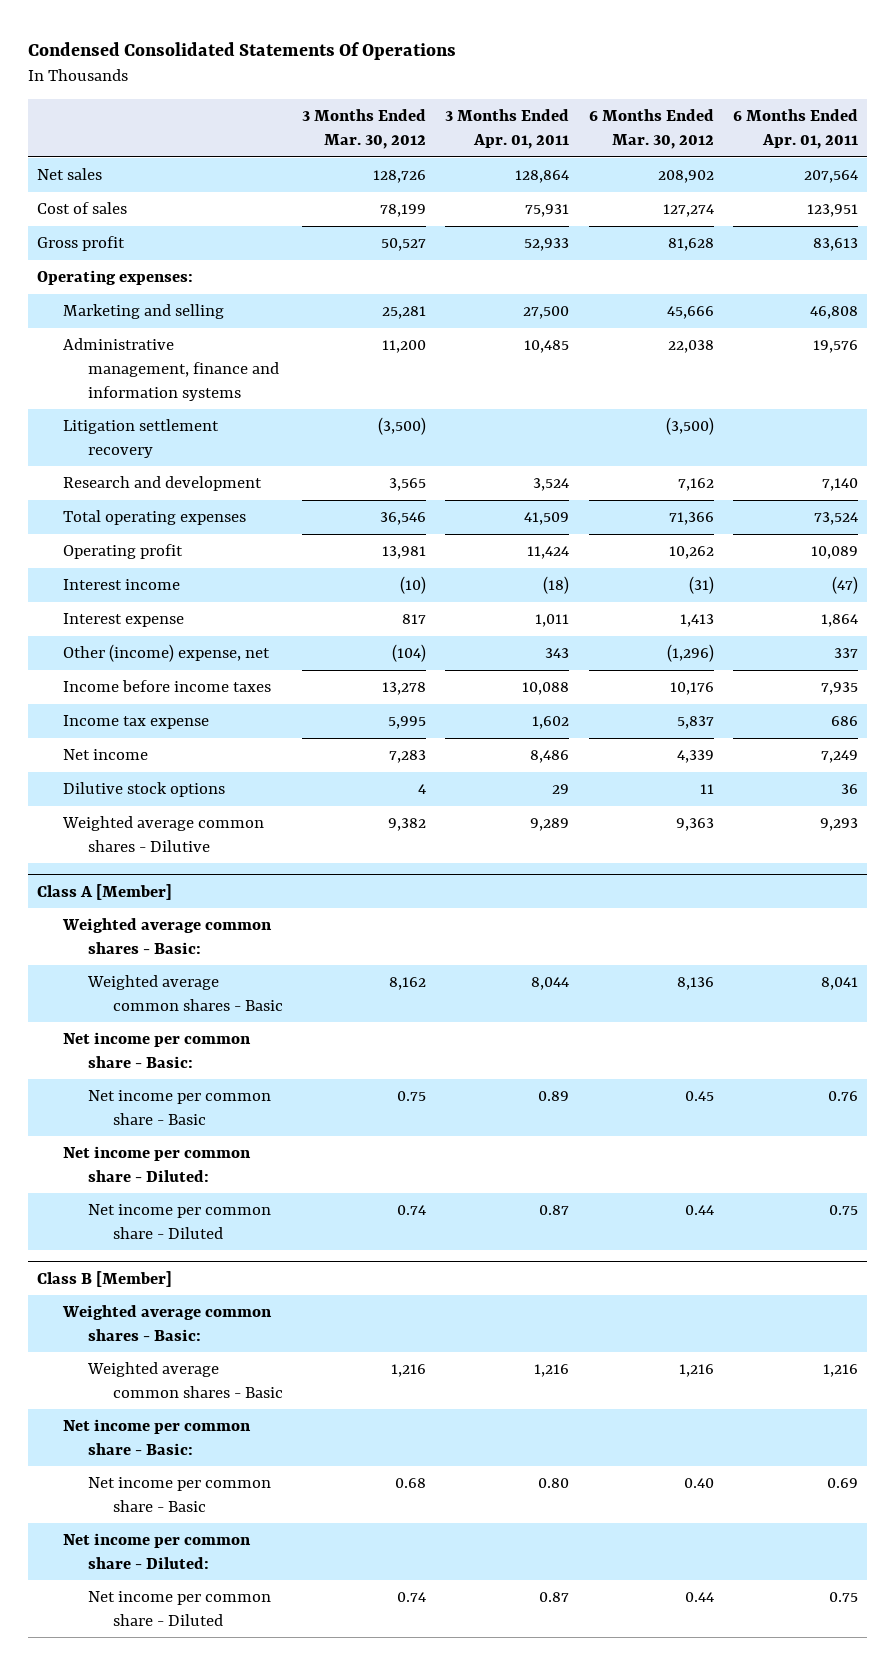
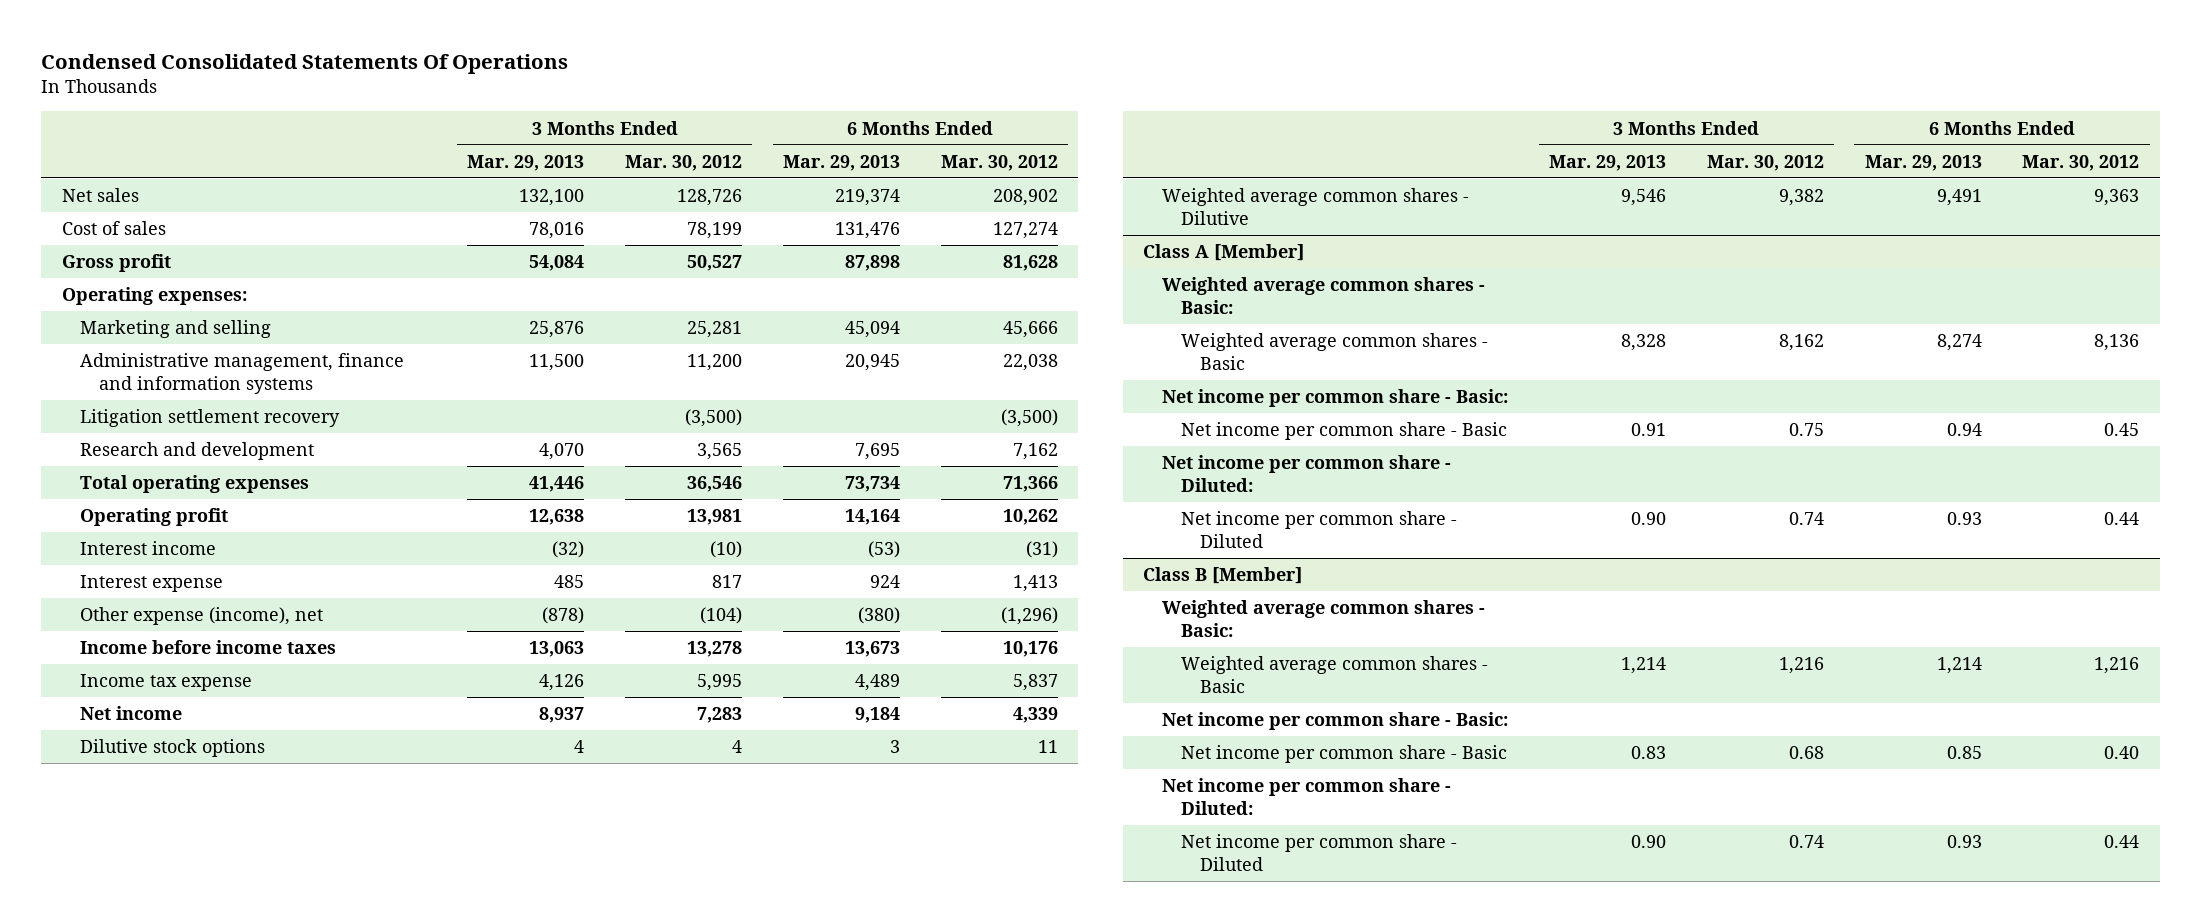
[445,109,570,150] 3 Months Ended Apr. 01, 2011 -> none
[732,109,858,150] 6 Months Ended Apr. 01, 2011 -> none
none -> [467,154,585,171] Mar. 29, 2013
none -> [782,154,900,171] Mar. 29, 2013
[62,644,270,663] Other (income) expense, net -> [80,607,324,626] Other expense (income), net

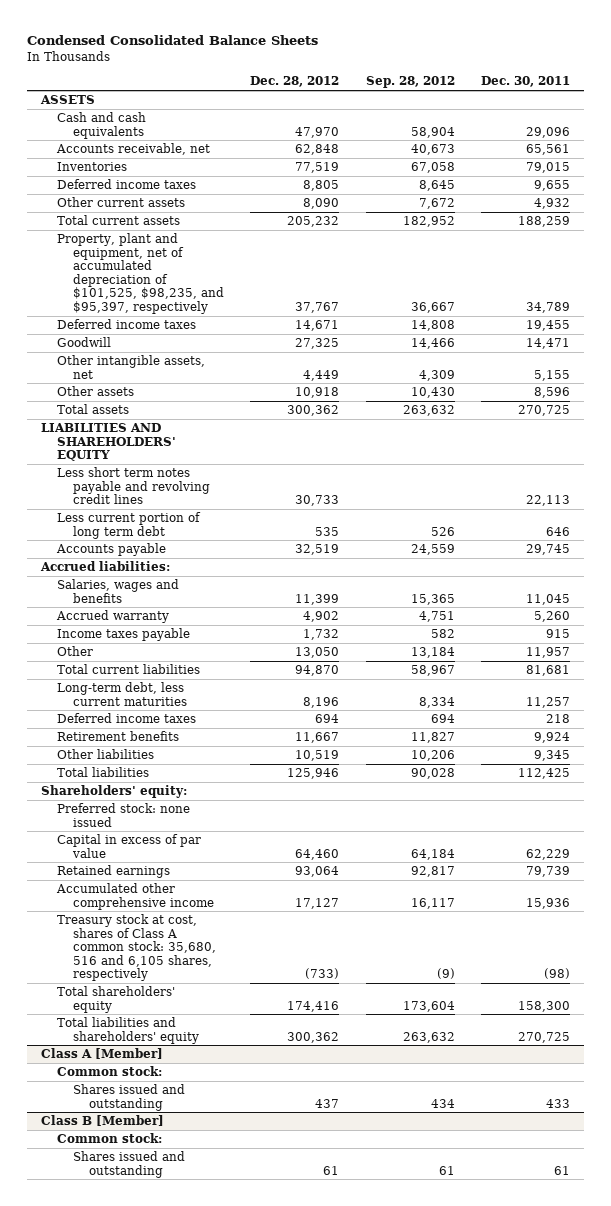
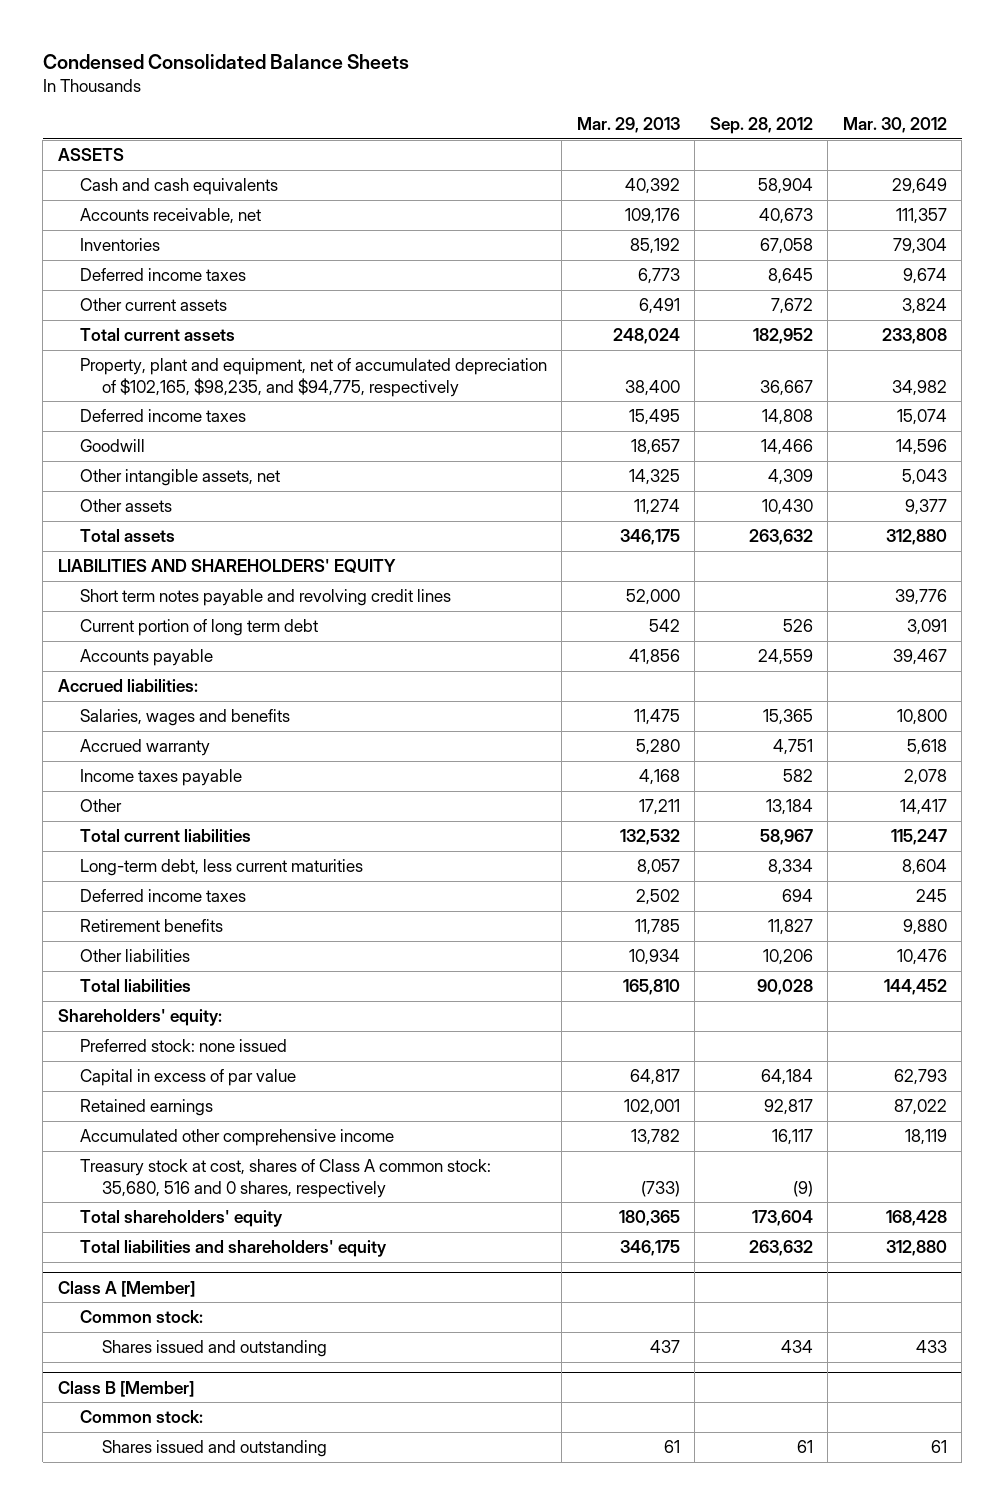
[250,76,340,88] Dec. 28, 2012 -> none
[481,76,571,88] Dec. 30, 2011 -> none
none -> [576,117,680,134] Mar. 29, 2013
none -> [842,117,947,134] Mar. 30, 2012
[56,233,224,314] Property, plant and equipment, net of accumulated depreciation of $101,525, $98,235, and $95,397, respectively -> [79,357,547,397] Property, plant and equipment, net of accumulated depreciation of $102,165, $98,235, and $94,775, respectively
[56,467,210,505] Less short term notes payable and revolving credit lines -> [79,588,451,606] Short term notes payable and revolving credit lines
[56,512,201,539] Less current portion of long term debt -> [79,618,318,636] Current portion of long term debt
[56,914,216,982] Treasury stock at cost, shares of Class A common stock: 35,680, 516 and 6,105 shares, respectively -> [79,1158,491,1198] Treasury stock at cost, shares of Class A common stock: 35,680, 516 and 0 shares, respectively

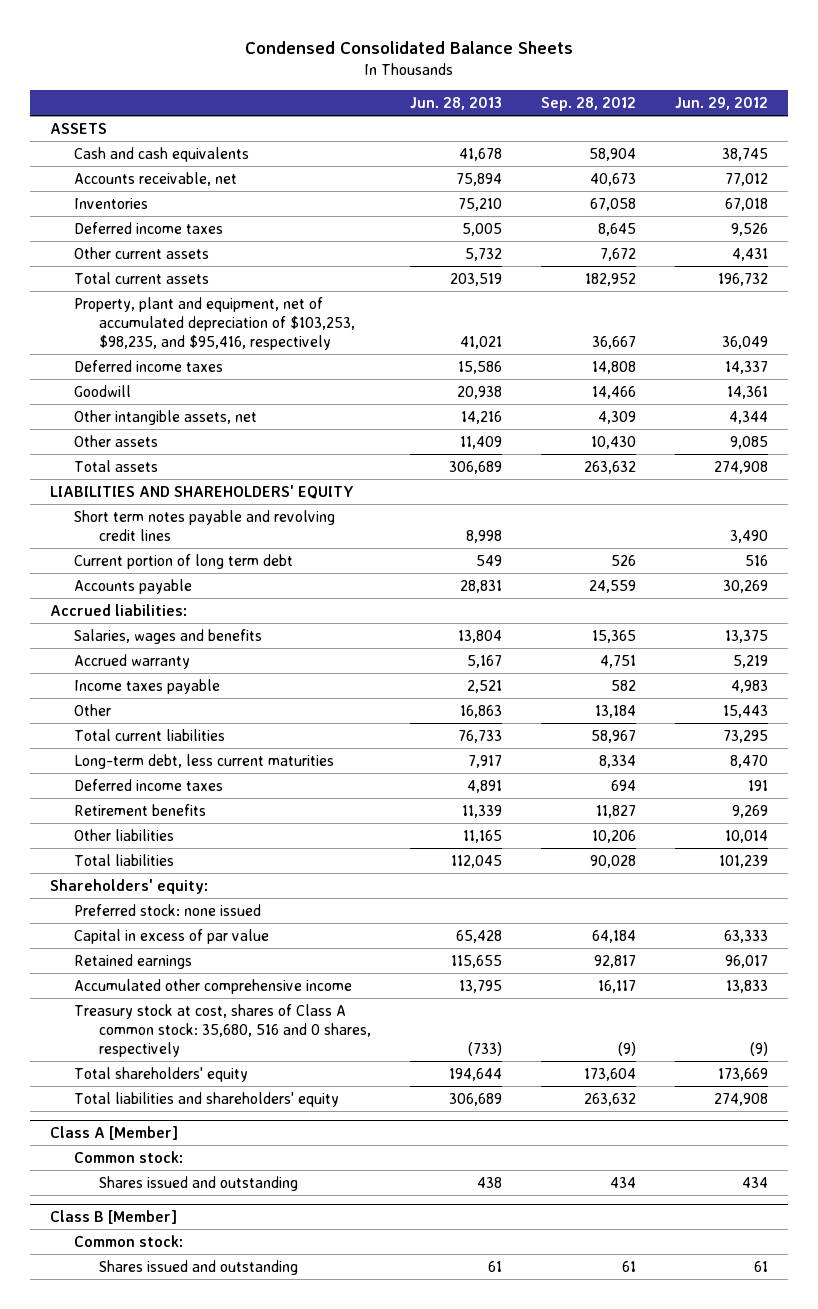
[576,117,680,134] Mar. 29, 2013 -> none
[842,117,947,134] Mar. 30, 2012 -> none
none -> [409,97,502,111] Jun. 28, 2013
none -> [675,97,769,111] Jun. 29, 2012
[79,357,547,397] Property, plant and equipment, net of accumulated depreciation of $102,165, $98,235, and $94,775, respectively -> [74,296,355,350] Property, plant and equipment, net of accumulated depreciation of $103,253, $98,235, and $95,416, respectively

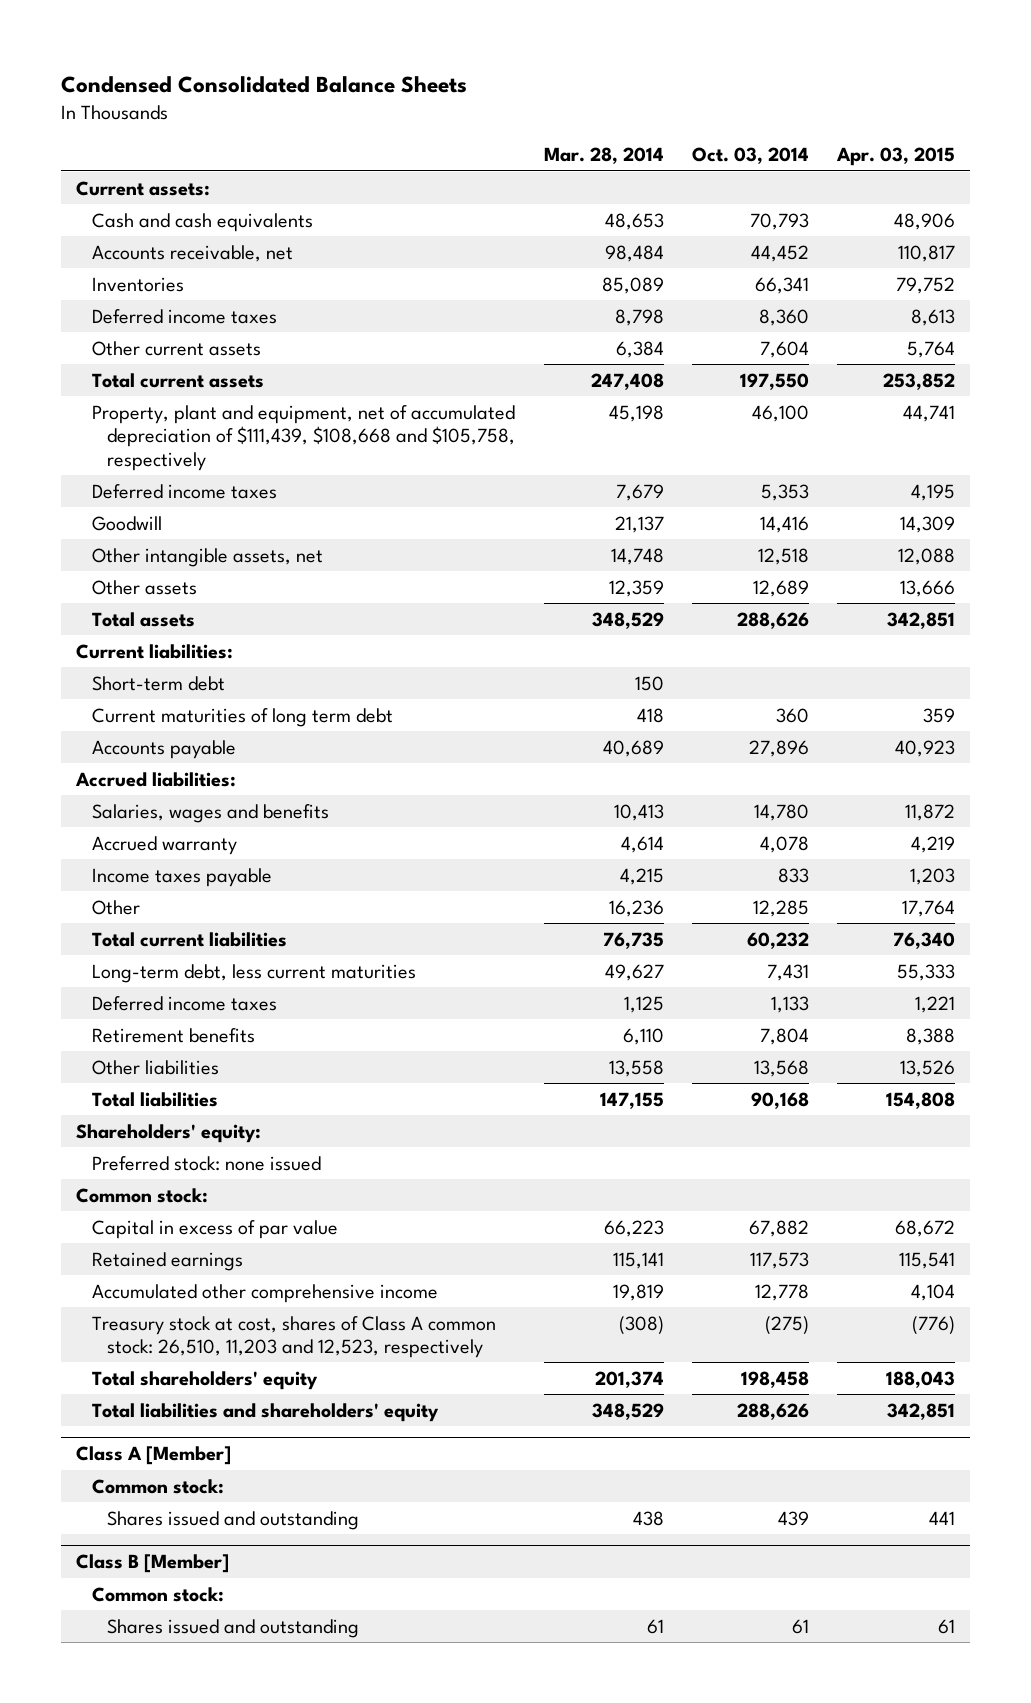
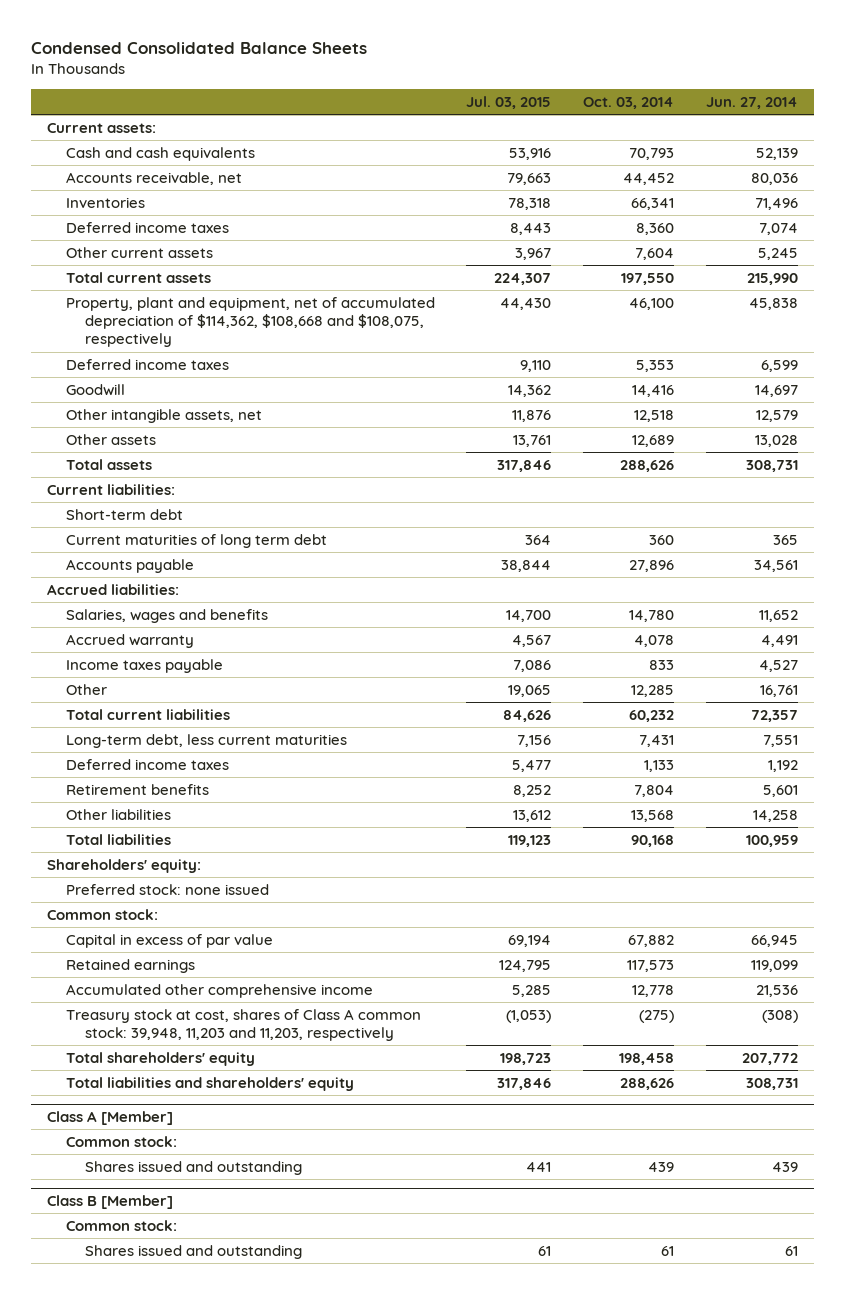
[543,147,664,165] Mar. 28, 2014 -> none
[836,147,956,167] Apr. 03, 2015 -> none
none -> [466,95,552,109] Jul. 03, 2015
none -> [705,96,798,109] Jun. 27, 2014
[91,404,516,471] Property, plant and equipment, net of accumulated depreciation of $111,439, $108,668 and $105,758, respectively -> [65,296,435,348] Property, plant and equipment, net of accumulated depreciation of $114,362, $108,668 and $108,075, respectively
[91,1315,496,1359] Treasury stock at cost, shares of Class A common stock: 26,510, 11,203 and 12,523, respectively -> [65,1008,421,1042] Treasury stock at cost, shares of Class A common stock: 39,948, 11,203 and 11,203, respectively

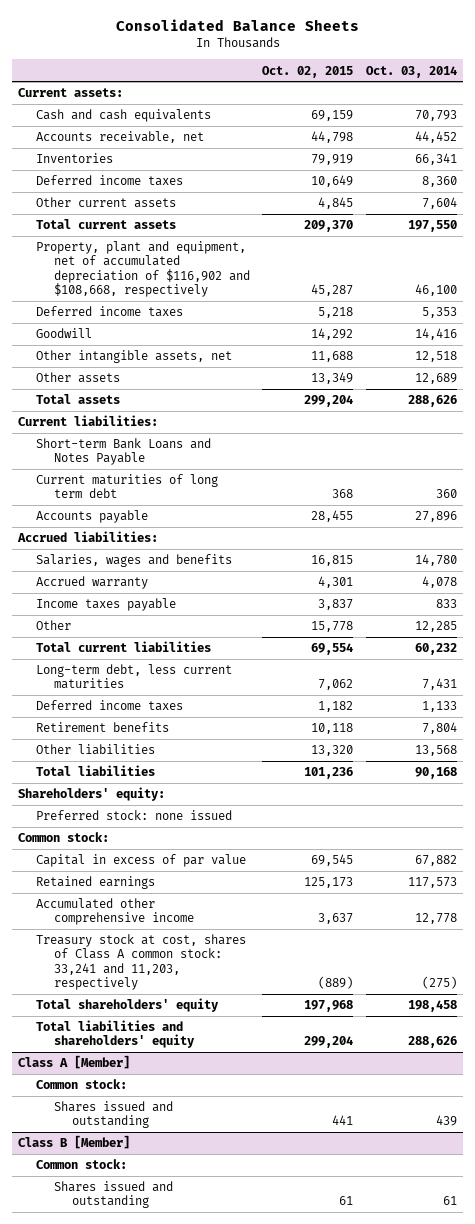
[30,42,367,55] Condensed Consolidated Balance Sheets -> [115,18,359,31] Consolidated Balance Sheets
[466,95,552,109] Jul. 03, 2015 -> none
[705,96,798,109] Jun. 27, 2014 -> none
none -> [262,65,354,78] Oct. 02, 2015
[65,296,435,348] Property, plant and equipment, net of accumulated depreciation of $114,362, $108,668 and $108,075, respectively -> [36,241,251,297] Property, plant and equipment, net of accumulated depreciation of $116,902 and $108,668, respectively
[65,508,183,520] Short-term debt -> [36,438,212,466] Short-term Bank Loans and Notes Payable
[65,1008,421,1042] Treasury stock at cost, shares of Class A common stock: 39,948, 11,203 and 11,203, respectively -> [36,934,247,990] Treasury stock at cost, shares of Class A common stock: 33,241 and 11,203, respectively

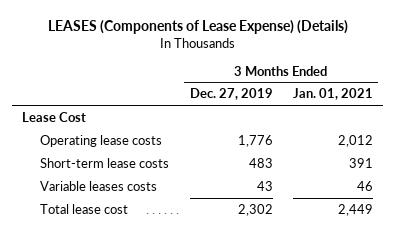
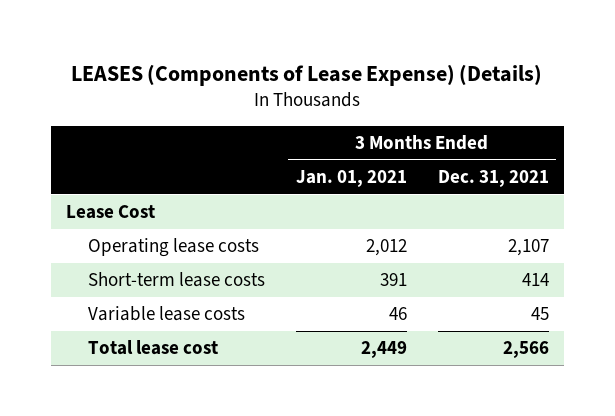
[189,88,273,101] Dec. 27, 2019 -> none
none -> [437,169,549,187] Dec. 31, 2021
[40,180,158,191] Variable leases costs -> [88,306,246,322] Variable lease costs

